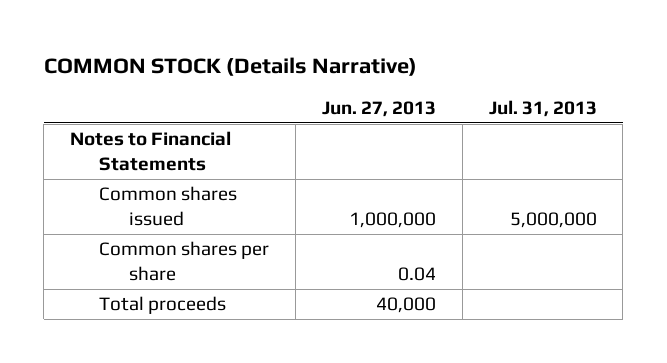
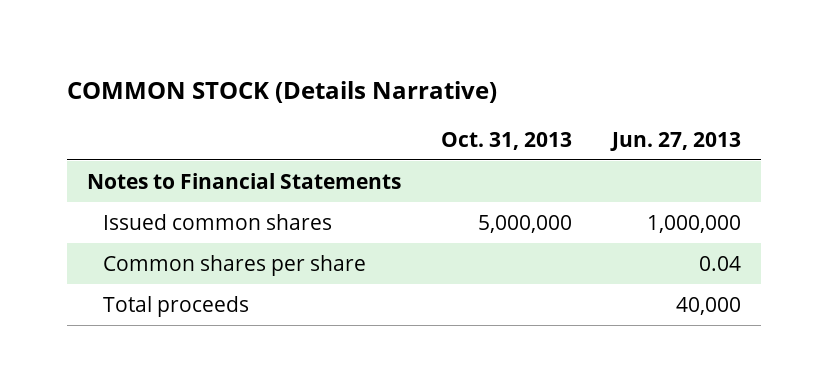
[488,99,597,117] Jul. 31, 2013 -> none
none -> [440,131,572,150] Oct. 31, 2013
[99,186,238,227] Common shares issued -> [102,213,332,230] Issued common shares

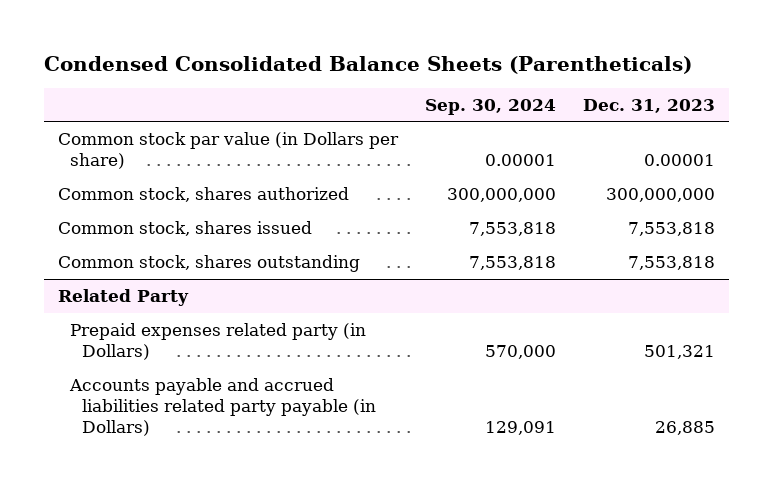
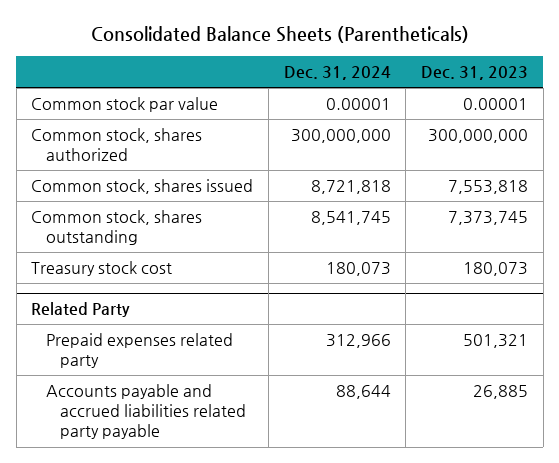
[44,55,693,74] Condensed Consolidated Balance Sheets (Parentheticals) -> [90,26,469,44] Consolidated Balance Sheets (Parentheticals)
[425,98,557,115] Sep. 30, 2024 -> none
none -> [283,66,391,81] Dec. 31, 2024
[57,132,399,170] Common stock par value (in Dollars per share) -> [31,96,219,112] Common stock par value
[628,256,716,271] 7,553,818 -> [447,210,528,225] 7,373,745
none -> [31,260,173,276] Treasury stock cost
[69,323,366,361] Prepaid expenses related party (in Dollars) -> [45,332,233,369] Prepaid expenses related party
[68,378,376,437] Accounts payable and accrued liabilities related party payable (in Dollars) -> [45,383,247,440] Accounts payable and accrued liabilities related party payable

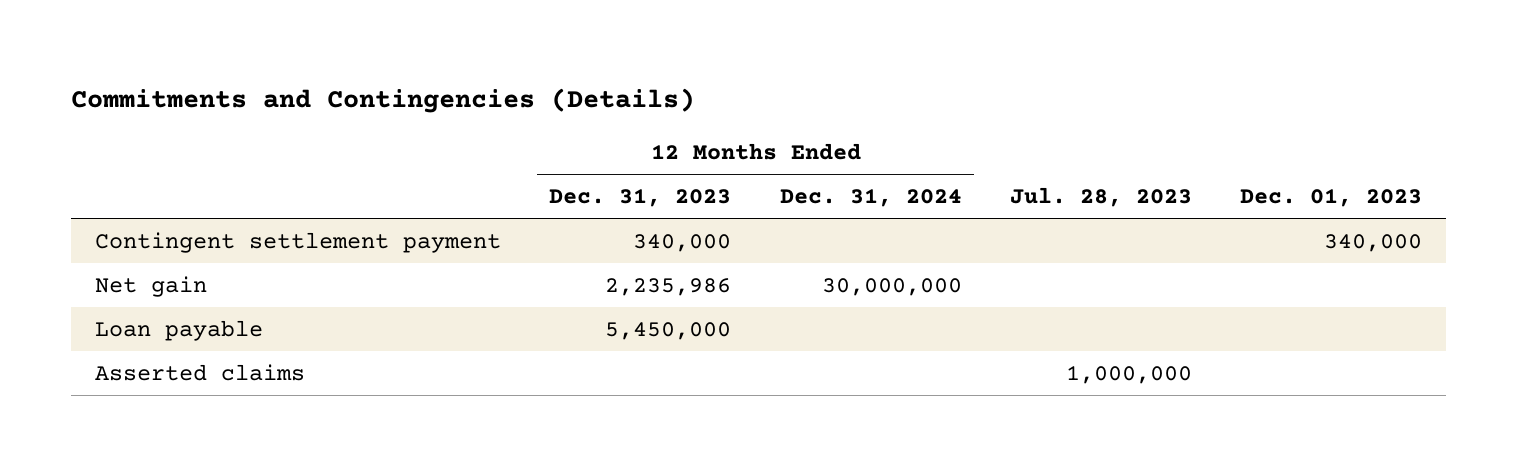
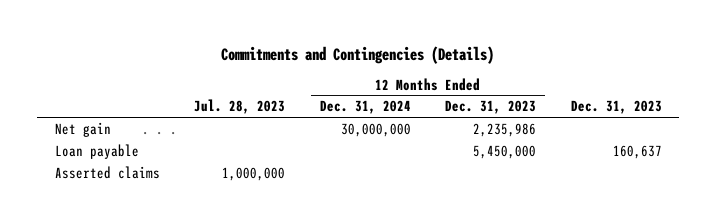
[1240,188,1423,208] Dec. 01, 2023 -> none
none -> [570,100,662,115] Dec. 31, 2023
[95,231,502,253] Contingent settlement payment -> none

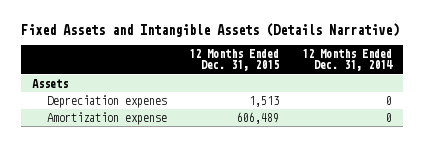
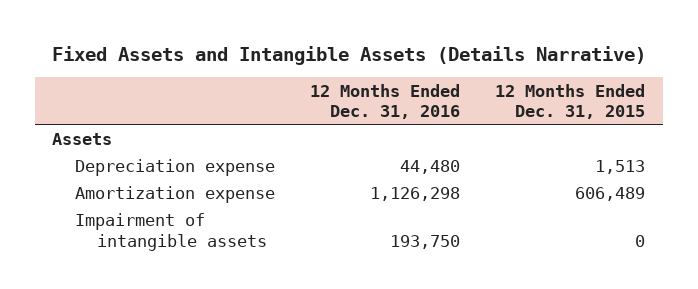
[302,48,394,72] 12 Months Ended Dec. 31, 2014 -> none
none -> [310,83,461,120] 12 Months Ended Dec. 31, 2016
[46,95,167,109] Depreciation expenes -> [74,159,275,177] Depreciation expense
none -> [74,213,268,251] Impairment of intangible assets

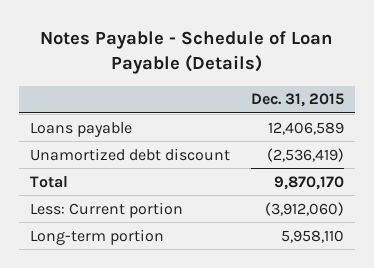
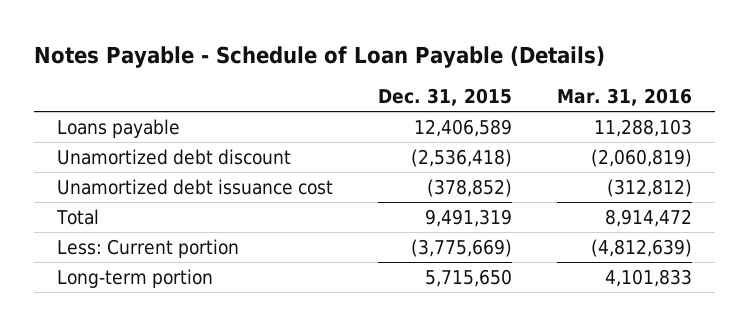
none -> [557,88,693,107] Mar. 31, 2016
[267,147,345,162] (2,536,419) -> [411,148,513,167] (2,536,418)
none -> [56,178,333,195] Unamortized debt issuance cost
[274,175,345,190] 9,870,170 -> [425,208,513,227] 9,491,319
[265,201,345,216] (3,912,060) -> [411,238,513,257] (3,775,669)
[281,229,345,243] 5,958,110 -> [425,268,513,287] 5,715,650

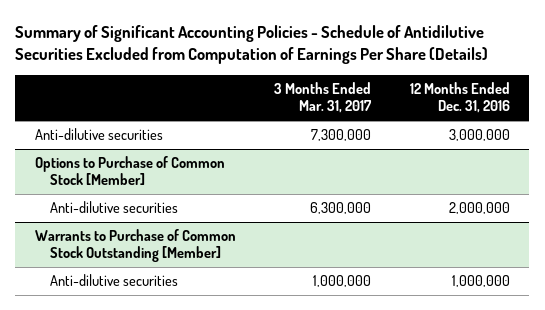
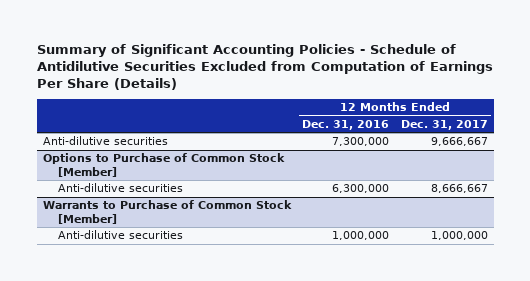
[274,82,373,114] 3 Months Ended Mar. 31, 2017 -> none
none -> [400,119,488,130] Dec. 31, 2017
[449,129,511,142] 3,000,000 -> [332,137,390,147] 7,300,000
[449,202,511,215] 2,000,000 -> [332,184,390,194] 6,300,000
[34,229,236,263] Warrants to Purchase of Common Stock Outstanding [Member] -> [42,200,292,225] Warrants to Purchase of Common Stock [Member]

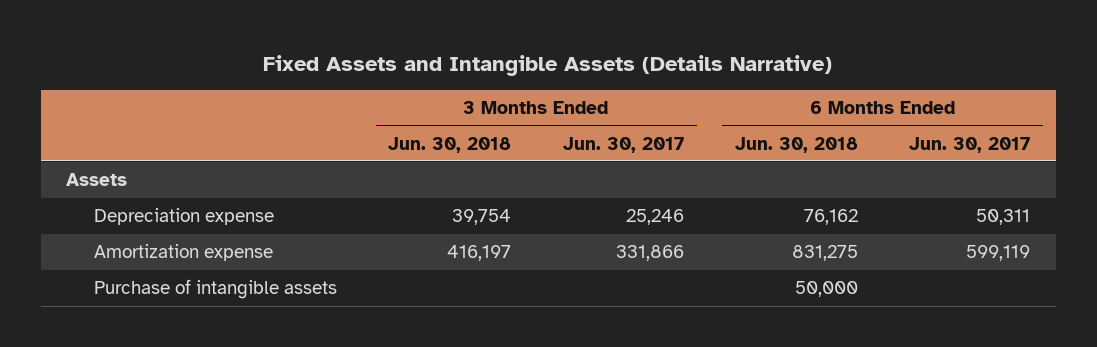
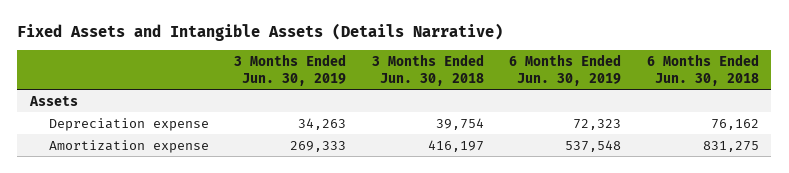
[562,136,684,153] Jun. 30, 2017 -> none
[909,136,1031,153] Jun. 30, 2017 -> none
none -> [234,54,347,86] 3 Months Ended Jun. 30, 2019
none -> [509,54,622,86] 6 Months Ended Jun. 30, 2019
[94,279,338,300] Purchase of intangible assets -> none

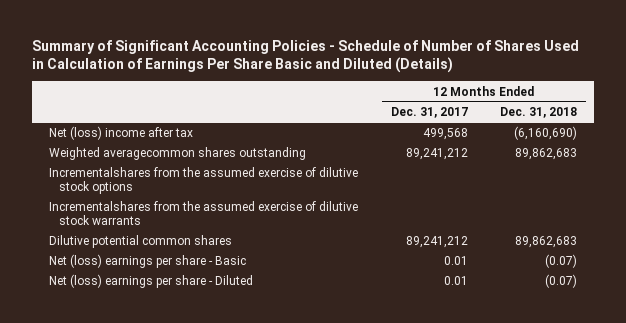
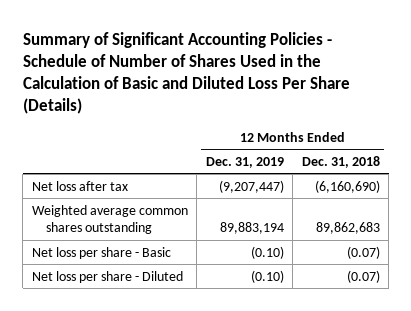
[32,39,580,74] Summary of Significant Accounting Policies - Schedule of Number of Shares Used in Calculation of Earnings Per Share Basic and Diluted (Details) -> [22,31,350,114] Summary of Significant Accounting Policies - Schedule of Number of Shares Used in the Calculation of Basic and Diluted Loss Per Share (Details)
[390,107,468,119] Dec. 31, 2017 -> none
none -> [205,156,284,168] Dec. 31, 2019
[48,167,358,195] Incrementalshares from the assumed exercise of dilutive stock options -> none
[48,201,358,226] Incrementalshares from the assumed exercise of dilutive stock warrants -> none
[48,235,232,249] Dilutive potential common shares -> none
[48,126,193,141] Net (loss) income after tax -> [31,180,128,191] Net loss after tax
[48,147,306,161] Weighted averagecommon shares outstanding -> [31,204,188,235] Weighted average common shares outstanding
[48,254,246,269] Net (loss) earnings per share - Basic -> [31,246,171,259] Net loss per share - Basic
[48,274,253,289] Net (loss) earnings per share - Diluted -> [31,270,183,283] Net loss per share - Diluted

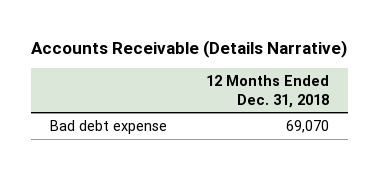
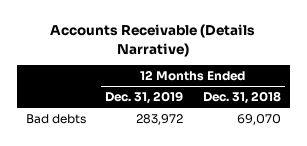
none -> [105,91,184,105] Dec. 31, 2019
[50,119,168,134] Bad debt expense -> [26,113,87,124] Bad debts

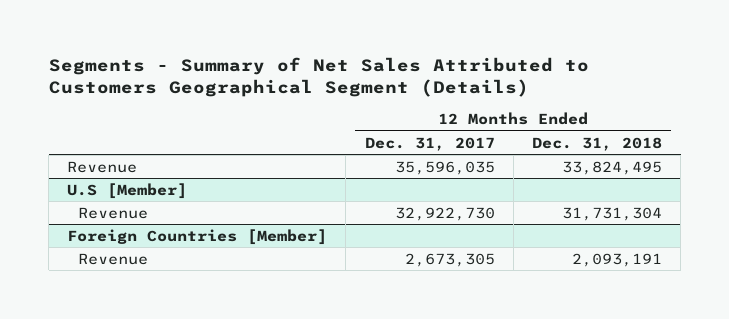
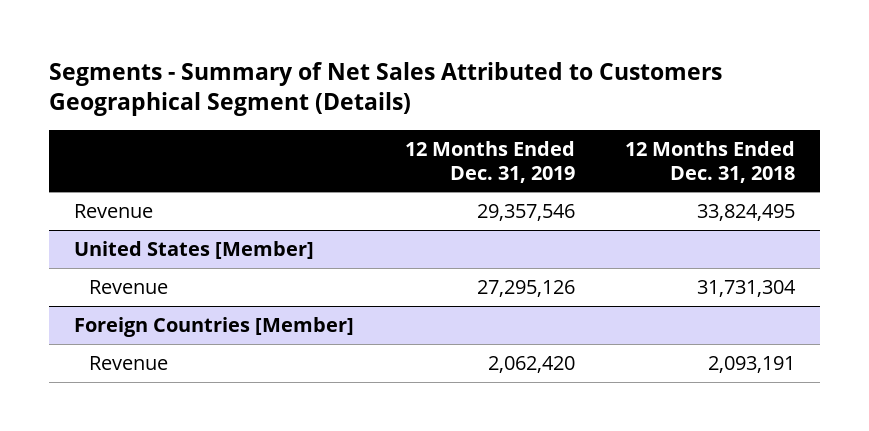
[364,136,495,151] Dec. 31, 2017 -> none
none -> [404,140,575,183] 12 Months Ended Dec. 31, 2019
[67,182,188,199] U.S [Member] -> [74,240,315,259] United States [Member]

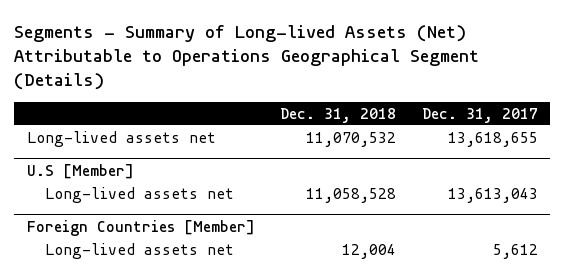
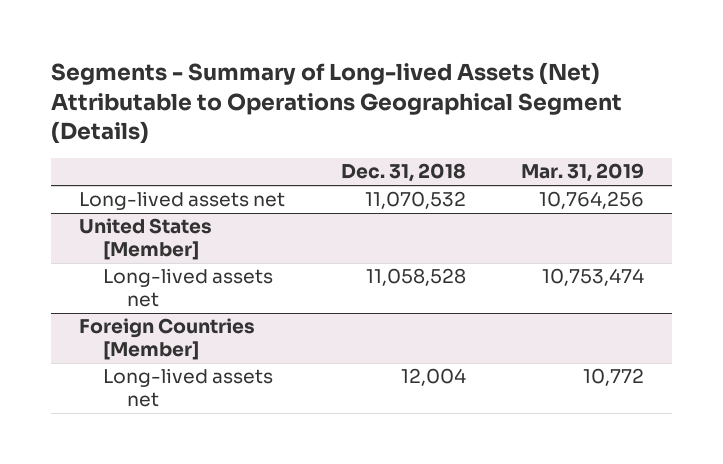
[421,107,538,123] Dec. 31, 2017 -> none
none -> [521,163,645,183] Mar. 31, 2019
[26,163,134,179] U.S [Member] -> [78,218,212,261] United States [Member]

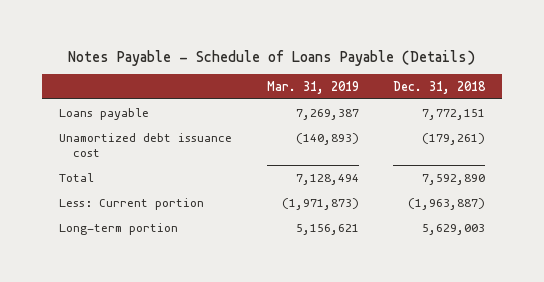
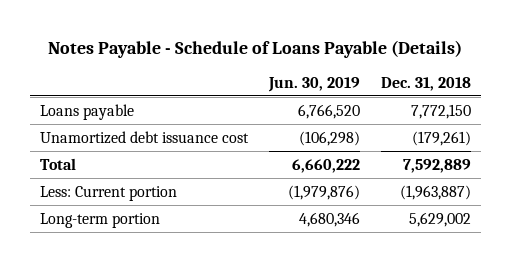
[266,80,359,94] Mar. 31, 2019 -> none
none -> [267,76,360,92] Jun. 30, 2019
[421,108,485,120] 7,772,151 -> [410,103,471,119] 7,772,150
[421,173,485,185] 7,592,890 -> [402,158,471,173] 7,592,889
[421,223,485,235] 5,629,003 -> [408,211,471,227] 5,629,002

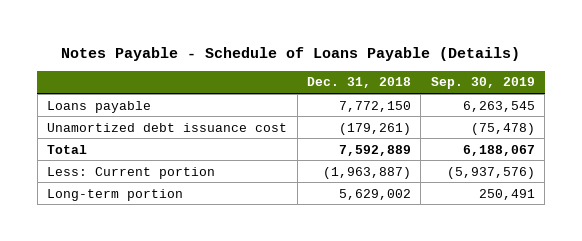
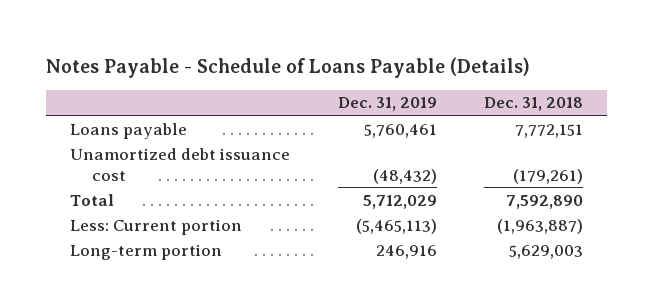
[430,77,535,90] Sep. 30, 2019 -> none
none -> [337,97,437,112] Dec. 31, 2019
[339,100,412,112] 7,772,150 -> [515,123,584,138] 7,772,151
[339,144,412,156] 7,592,889 -> [506,194,584,209] 7,592,890
[339,188,412,200] 5,629,002 -> [509,244,584,259] 5,629,003

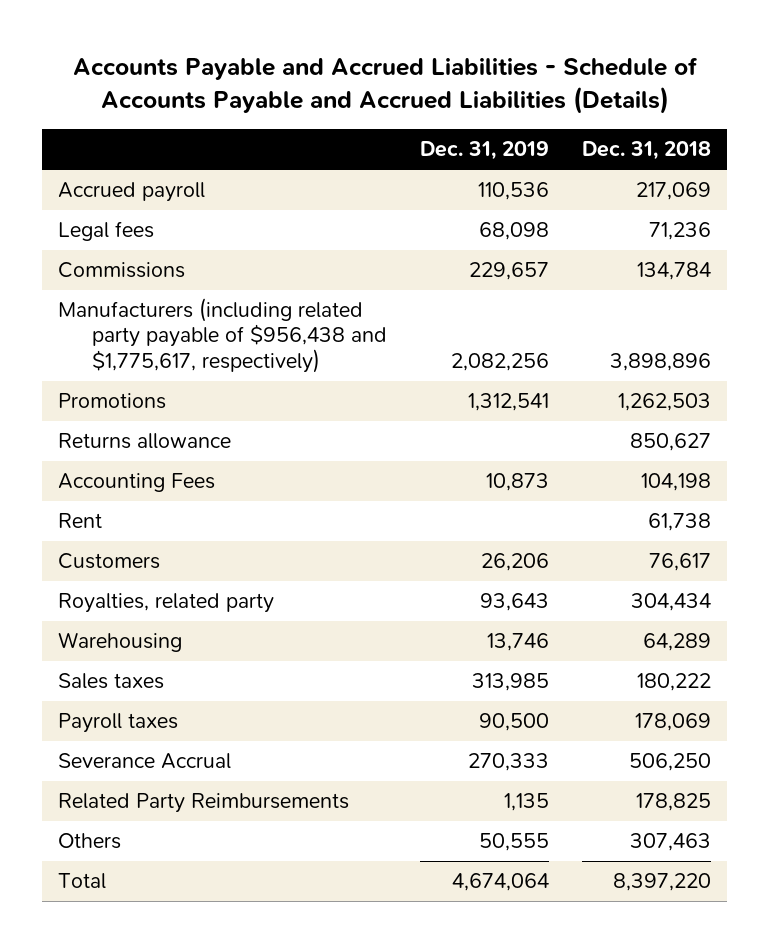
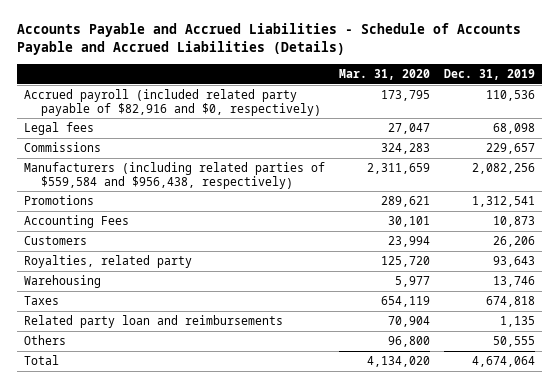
[581,141,711,161] Dec. 31, 2018 -> none
none -> [339,68,431,80] Mar. 31, 2020
[58,182,206,203] Accrued payroll -> [23,89,322,116] Accrued payroll (included related party payable of $82,916 and $0, respectively)
[58,298,388,373] Manufacturers (including related party payable of $956,438 and $1,775,617, respectively) -> [23,162,325,189] Manufacturers (including related parties of $559,584 and $956,438, respectively)
[58,433,232,450] Returns allowance -> none
[58,513,103,529] Rent -> none
[58,713,179,734] Payroll taxes -> none
[58,753,232,770] Severance Accrual -> none
[58,673,165,690] Sales taxes -> [23,296,59,306] Taxes
[472,673,550,692] 313,985 -> [486,296,536,308] 674,818
[58,793,350,814] Related Party Reimbursements -> [23,315,283,329] Related party loan and reimbursements

